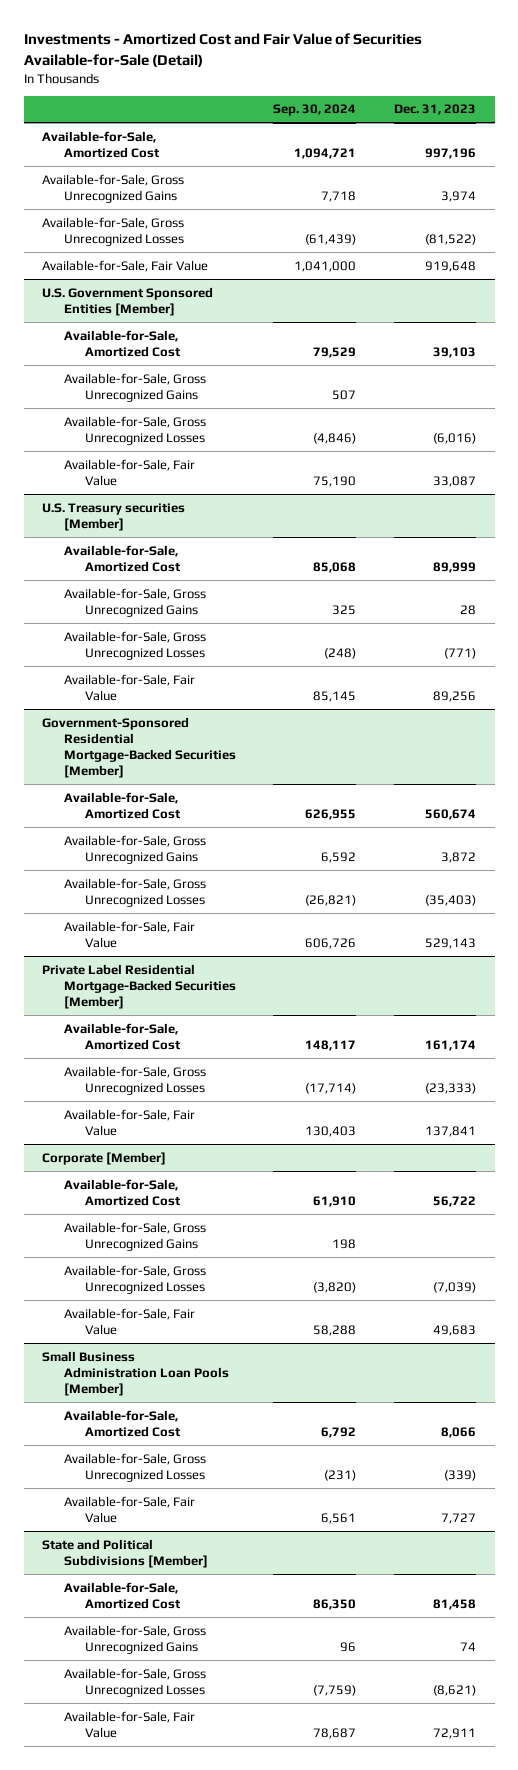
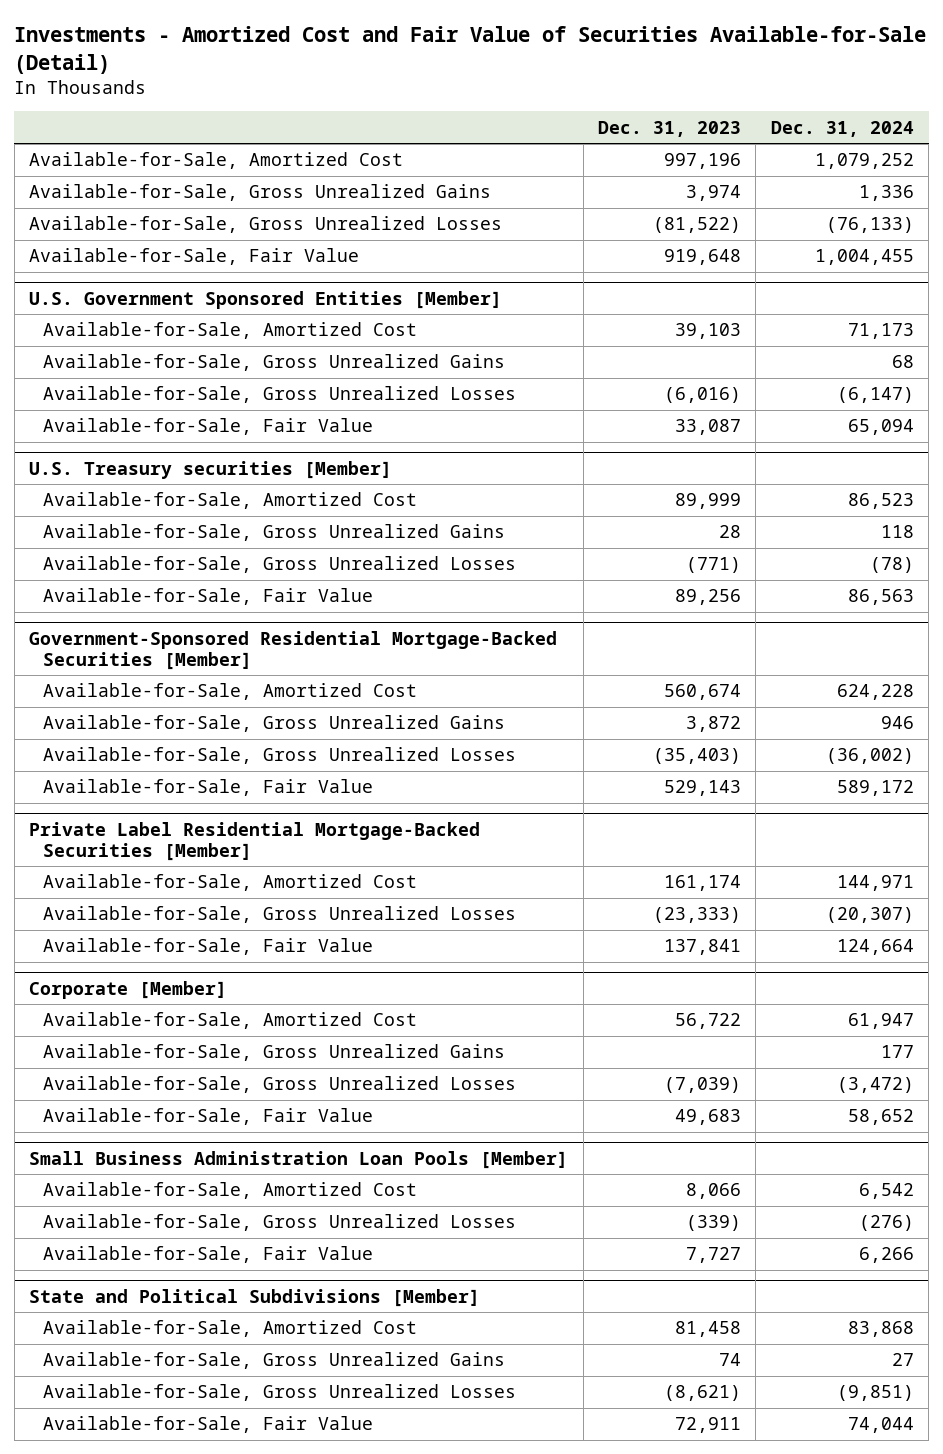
[273,104,357,117] Sep. 30, 2024 -> none
none -> [770,120,914,137] Dec. 31, 2024
[42,173,185,203] Available-for-Sale, Gross Unrecognized Gains -> [29,184,492,202] Available-for-Sale, Gross Unrealized Gains
[42,216,185,246] Available-for-Sale, Gross Unrecognized Losses -> [29,216,503,234] Available-for-Sale, Gross Unrealized Losses
[63,372,206,402] Available-for-Sale, Gross Unrecognized Gains -> [43,354,506,372] Available-for-Sale, Gross Unrealized Gains
[63,415,206,445] Available-for-Sale, Gross Unrecognized Losses -> [43,386,517,404] Available-for-Sale, Gross Unrealized Losses
[63,587,206,617] Available-for-Sale, Gross Unrecognized Gains -> [43,524,506,542] Available-for-Sale, Gross Unrealized Gains
[63,630,206,660] Available-for-Sale, Gross Unrecognized Losses -> [43,556,517,574] Available-for-Sale, Gross Unrealized Losses
[63,834,206,864] Available-for-Sale, Gross Unrecognized Gains -> [43,715,506,733] Available-for-Sale, Gross Unrealized Gains
[63,877,206,907] Available-for-Sale, Gross Unrecognized Losses -> [43,747,517,765] Available-for-Sale, Gross Unrealized Losses
[63,1065,206,1095] Available-for-Sale, Gross Unrecognized Losses -> [43,906,517,924] Available-for-Sale, Gross Unrealized Losses
[63,1221,206,1251] Available-for-Sale, Gross Unrecognized Gains -> [43,1044,506,1062] Available-for-Sale, Gross Unrealized Gains
[63,1264,206,1294] Available-for-Sale, Gross Unrecognized Losses -> [43,1076,517,1094] Available-for-Sale, Gross Unrealized Losses
[63,1452,206,1482] Available-for-Sale, Gross Unrecognized Losses -> [43,1214,517,1232] Available-for-Sale, Gross Unrealized Losses
[63,1624,206,1654] Available-for-Sale, Gross Unrecognized Gains -> [43,1352,506,1370] Available-for-Sale, Gross Unrealized Gains
[63,1667,206,1697] Available-for-Sale, Gross Unrecognized Losses -> [43,1384,517,1402] Available-for-Sale, Gross Unrealized Losses

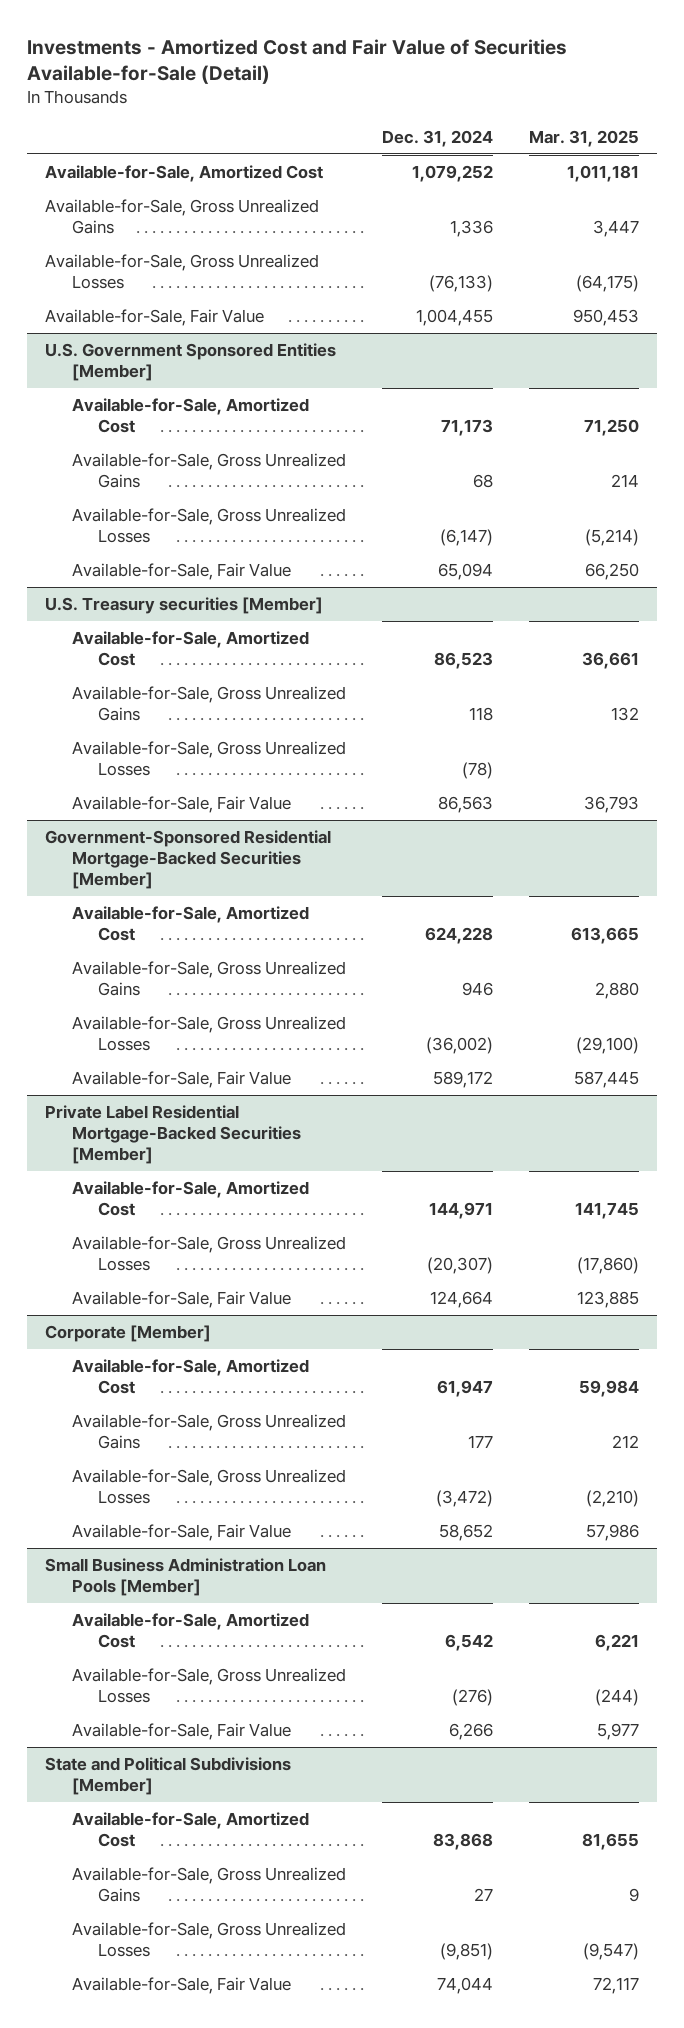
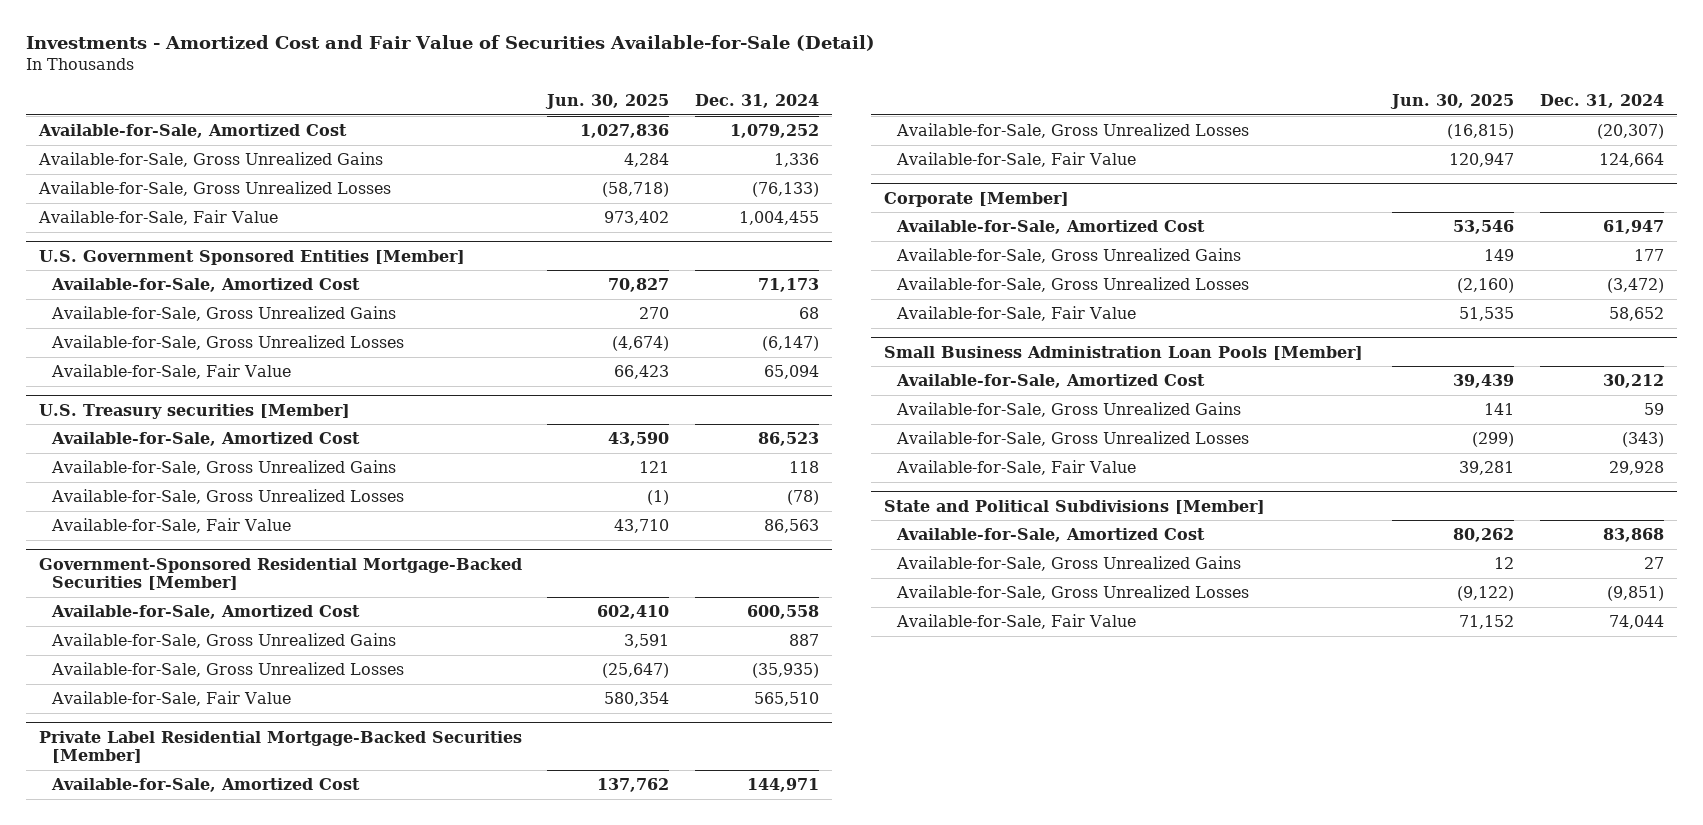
[528,129,639,147] Mar. 31, 2025 -> none
none -> [545,93,670,109] Jun. 30, 2025
[424,927,493,945] 624,228 -> [747,605,820,620] 600,558
[461,982,493,997] 946 -> [789,634,820,647] 887
[425,1037,493,1055] (36,002) -> [752,663,820,679] (35,935)
[432,1070,493,1088] 589,172 -> [754,692,820,707] 565,510
[444,1634,493,1652] 6,542 -> [1603,374,1665,389] 30,212
none -> [895,402,1241,418] Available-for-Sale, Gross Unrealized Gains
[451,1689,493,1707] (276) -> [1622,432,1665,448] (343)
[448,1722,493,1740] 6,266 -> [1609,461,1665,476] 29,928

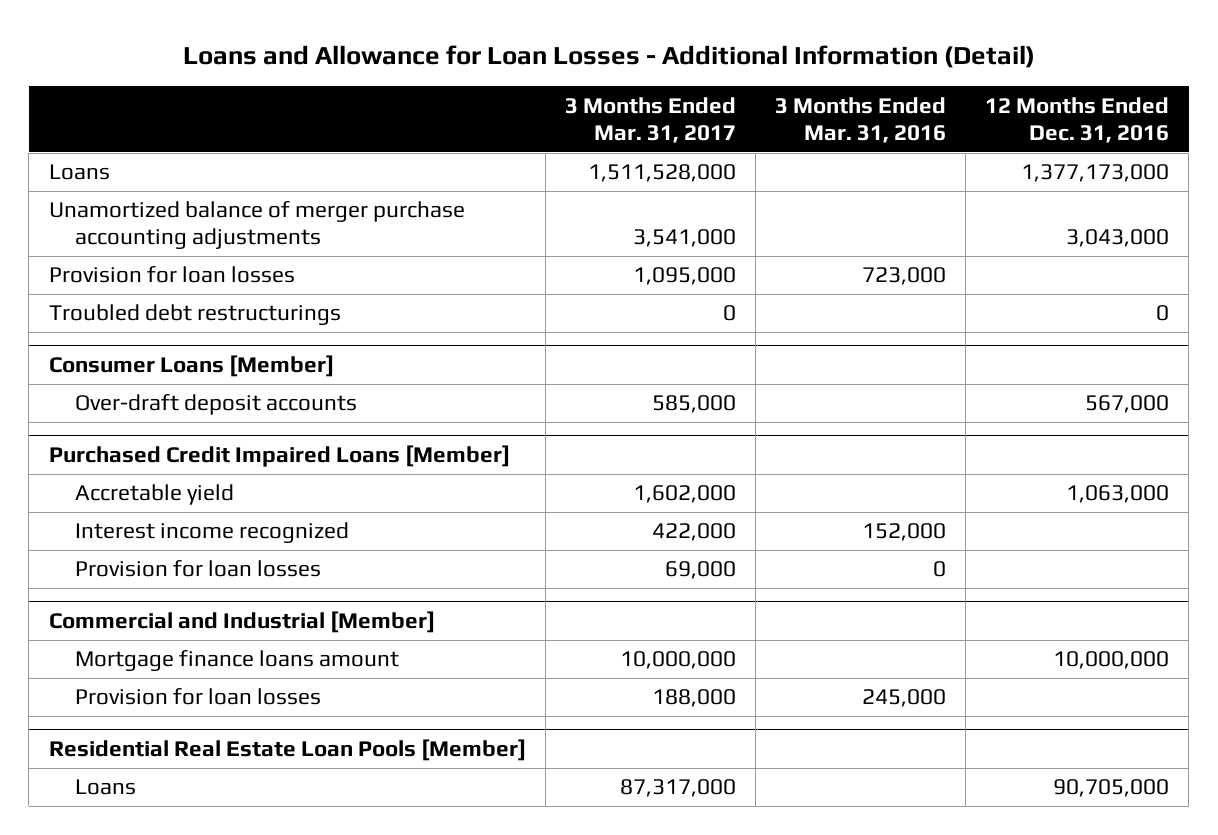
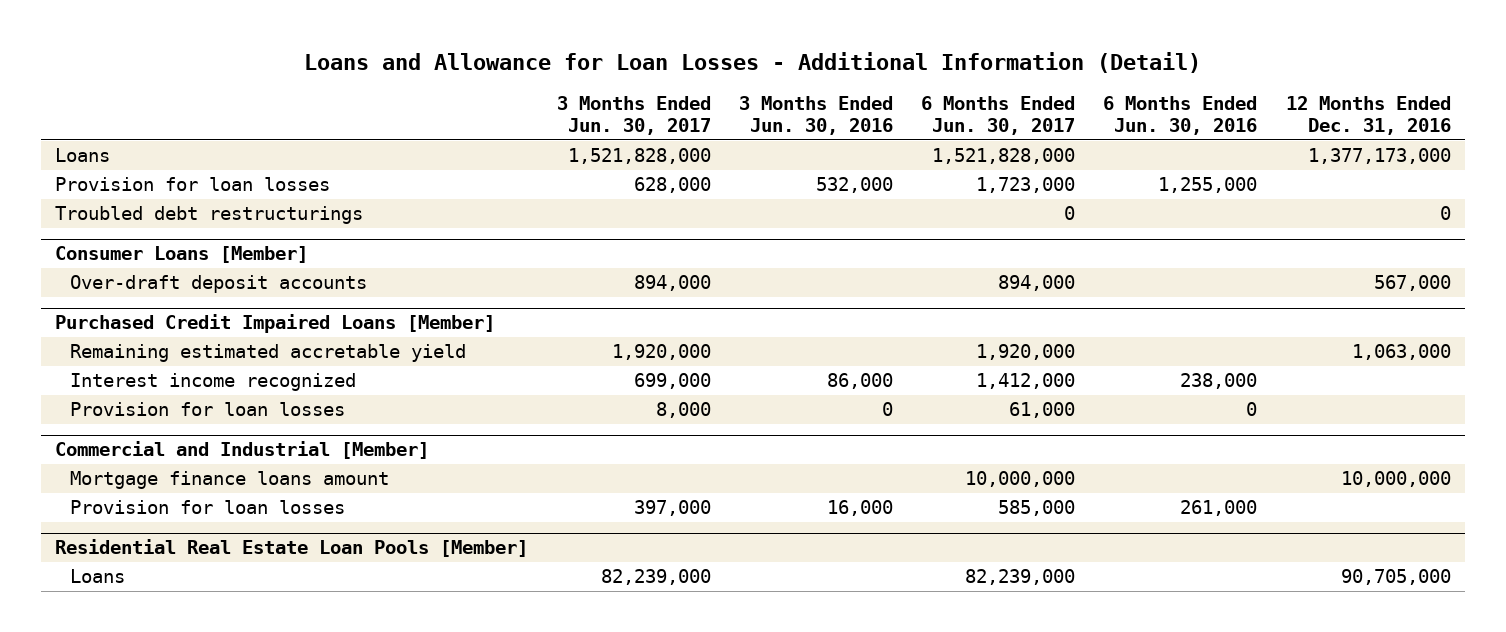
[564,96,736,143] 3 Months Ended Mar. 31, 2017 -> none
[775,96,947,143] 3 Months Ended Mar. 31, 2016 -> none
none -> [556,95,711,135] 3 Months Ended Jun. 30, 2017
none -> [738,95,893,135] 3 Months Ended Jun. 30, 2016
none -> [921,95,1076,135] 6 Months Ended Jun. 30, 2017
none -> [1103,95,1258,135] 6 Months Ended Jun. 30, 2016
[48,201,465,250] Unamortized balance of merger purchase accounting adjustments -> none
[74,484,234,506] Accretable yield -> [69,344,466,363] Remaining estimated accretable yield

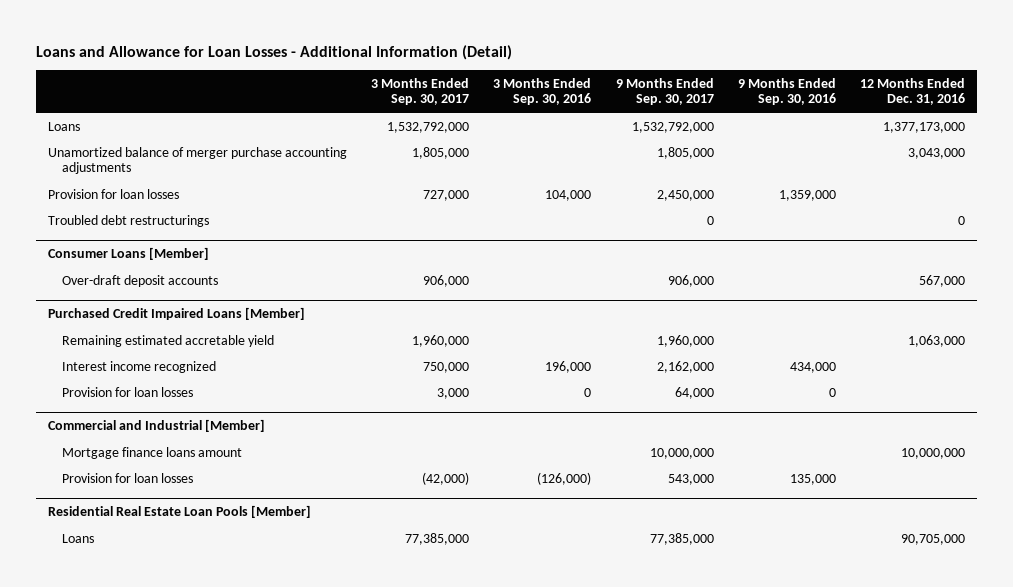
[556,95,711,135] 3 Months Ended Jun. 30, 2017 -> none
[738,95,893,135] 3 Months Ended Jun. 30, 2016 -> none
[921,95,1076,135] 6 Months Ended Jun. 30, 2017 -> none
[1103,95,1258,135] 6 Months Ended Jun. 30, 2016 -> none
none -> [371,77,470,106] 3 Months Ended Sep. 30, 2017
none -> [493,77,592,106] 3 Months Ended Sep. 30, 2016
none -> [615,77,714,106] 9 Months Ended Sep. 30, 2017
none -> [737,77,836,106] 9 Months Ended Sep. 30, 2016
none -> [48,146,348,175] Unamortized balance of merger purchase accounting adjustments

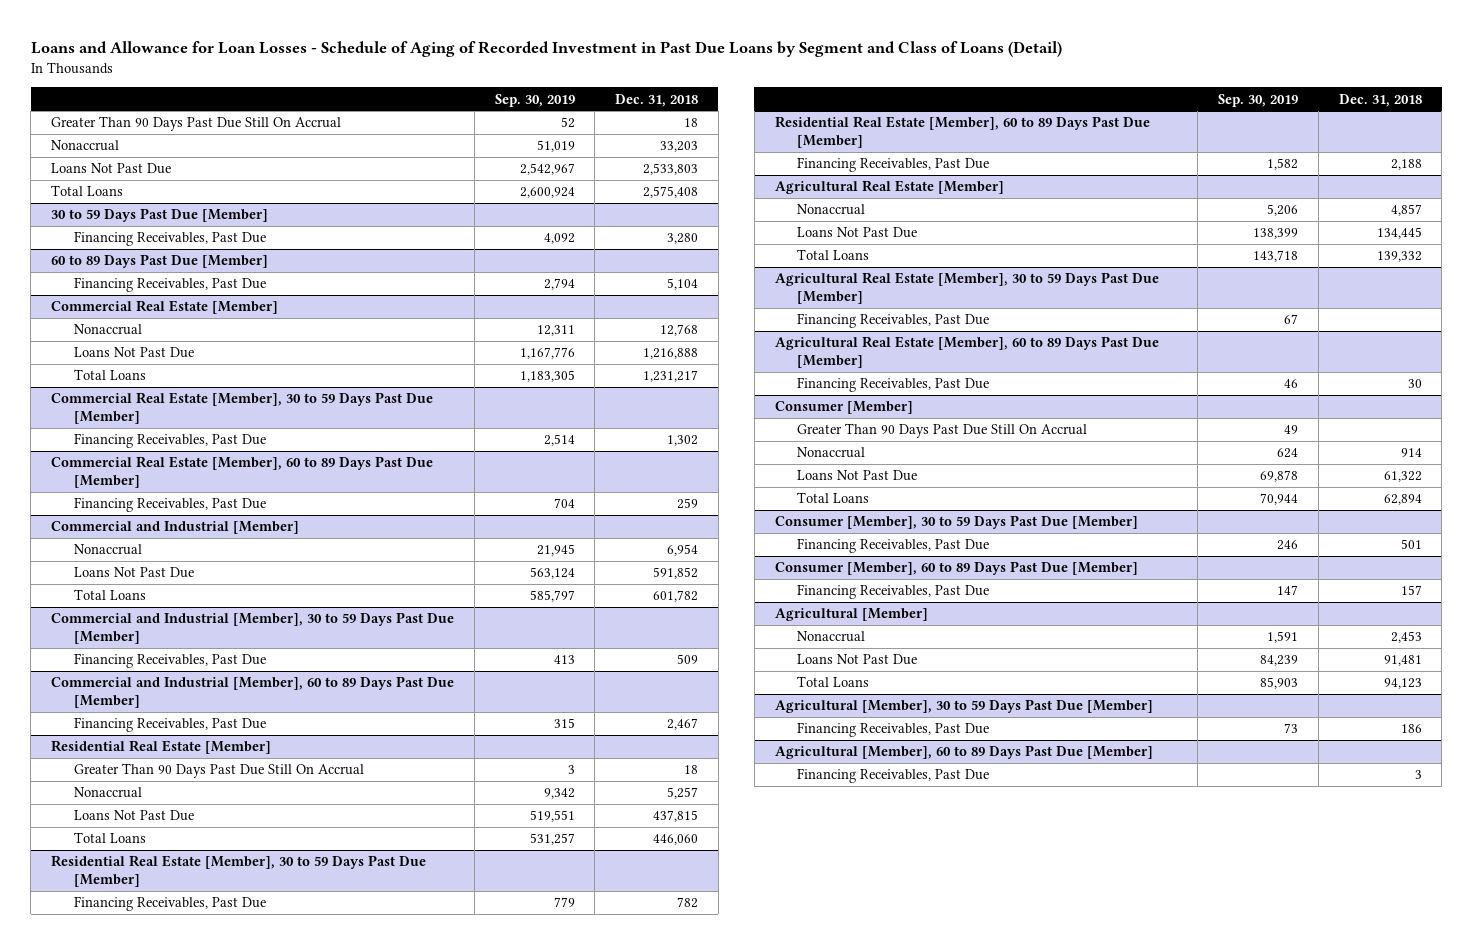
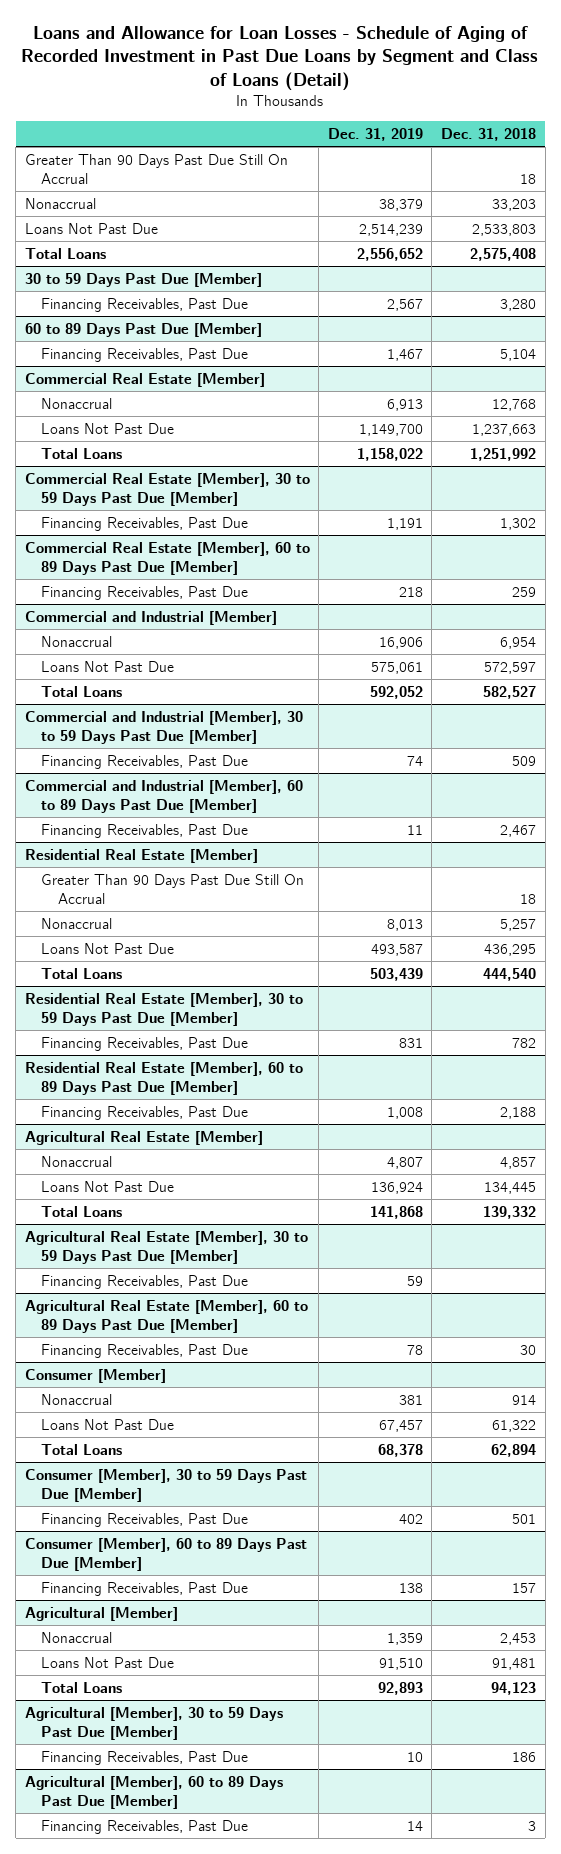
[494,93,575,107] Sep. 30, 2019 -> none
none -> [327,128,423,142] Dec. 31, 2019
[643,348,699,360] 1,216,888 -> [472,423,537,436] 1,237,663
[643,370,699,383] 1,231,217 -> [470,447,537,461] 1,251,992
[653,567,699,580] 591,852 -> [484,661,537,674] 572,597
[653,590,699,603] 601,782 -> [483,685,537,699] 582,527
[653,810,699,823] 437,815 -> [484,943,537,956] 436,295
[653,834,699,846] 446,060 -> [483,967,537,981] 444,540
[797,423,1088,439] Greater Than 90 Days Past Due Still On Accrual -> none

